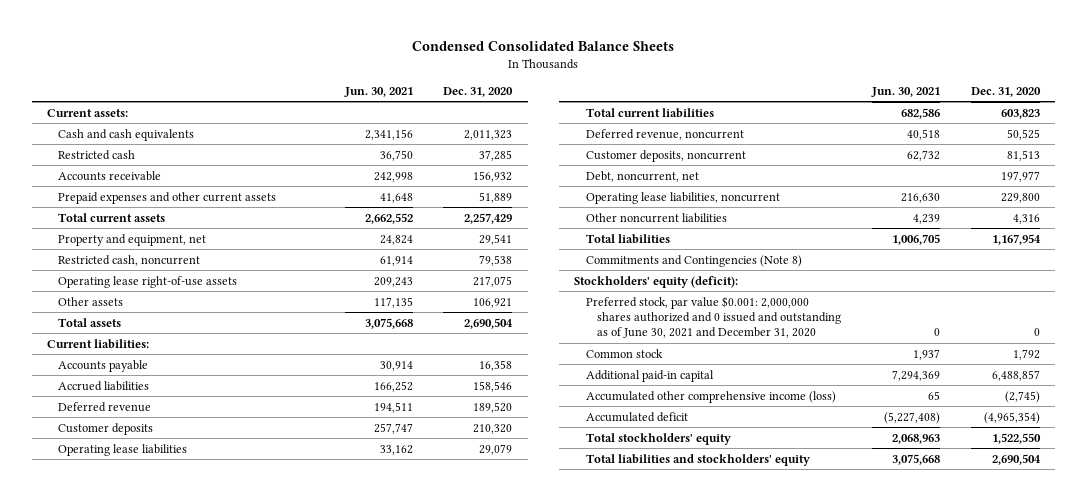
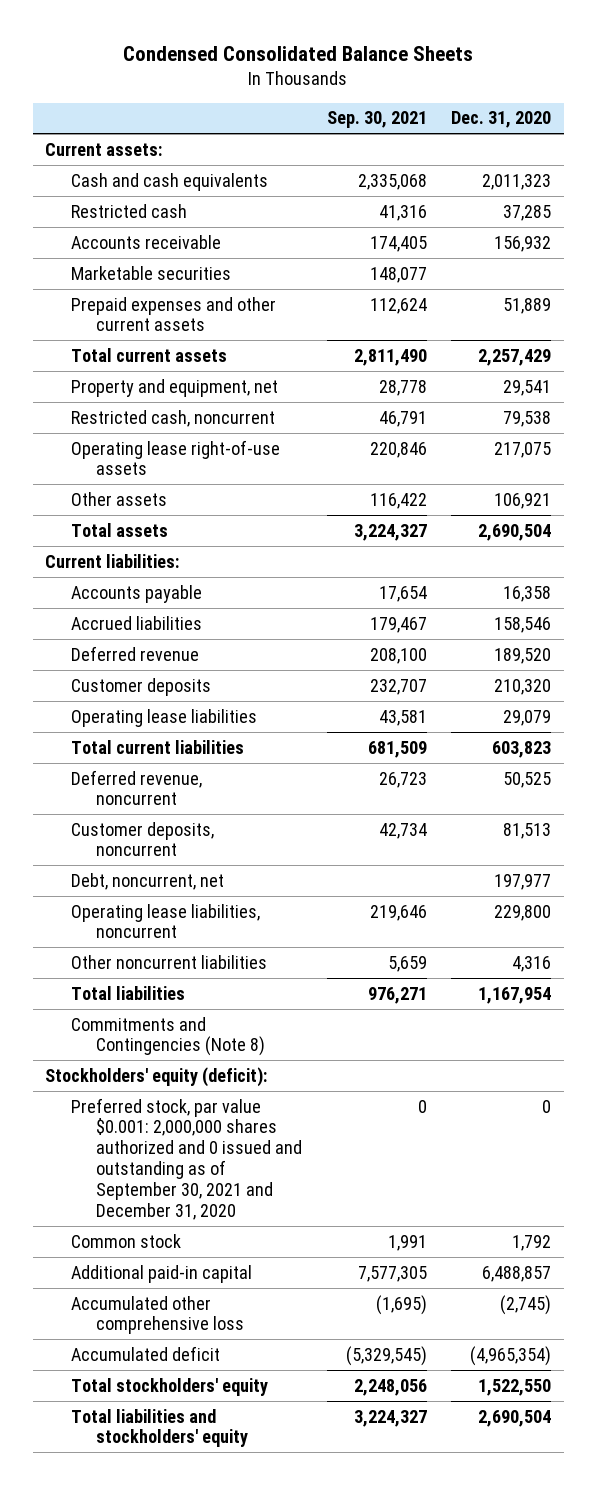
[343,86,413,97] Jun. 30, 2021 -> none
none -> [326,111,427,129] Sep. 30, 2021
none -> [70,265,231,280] Marketable securities
[585,295,841,339] Preferred stock, par value $0.001: 2,000,000 shares authorized and 0 issued and outstanding as of June 30, 2021 and December 31, 2020 -> [70,1097,303,1220] Preferred stock, par value $0.001: 2,000,000 shares authorized and 0 issued and outstanding as of September 30, 2021 and December 31, 2020
[585,390,836,403] Accumulated other comprehensive income (loss) -> [70,1295,245,1335] Accumulated other comprehensive loss

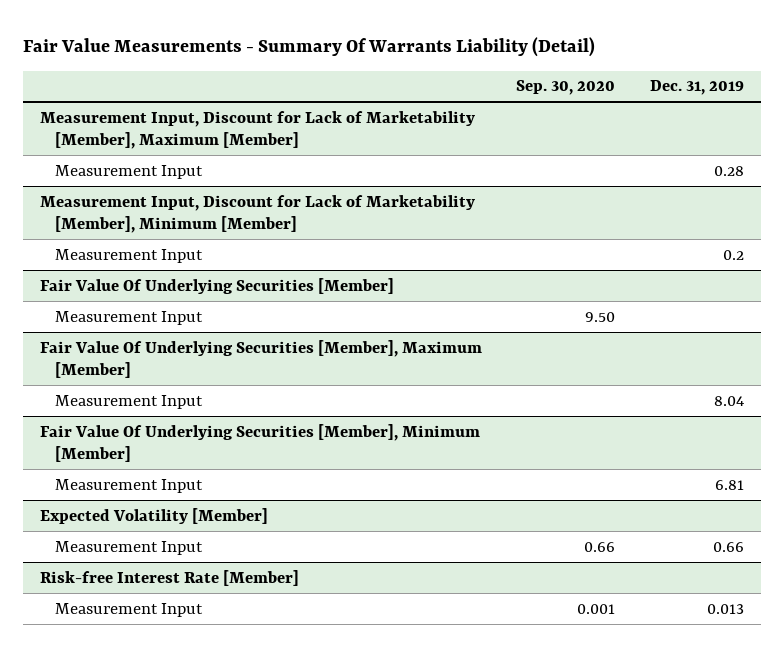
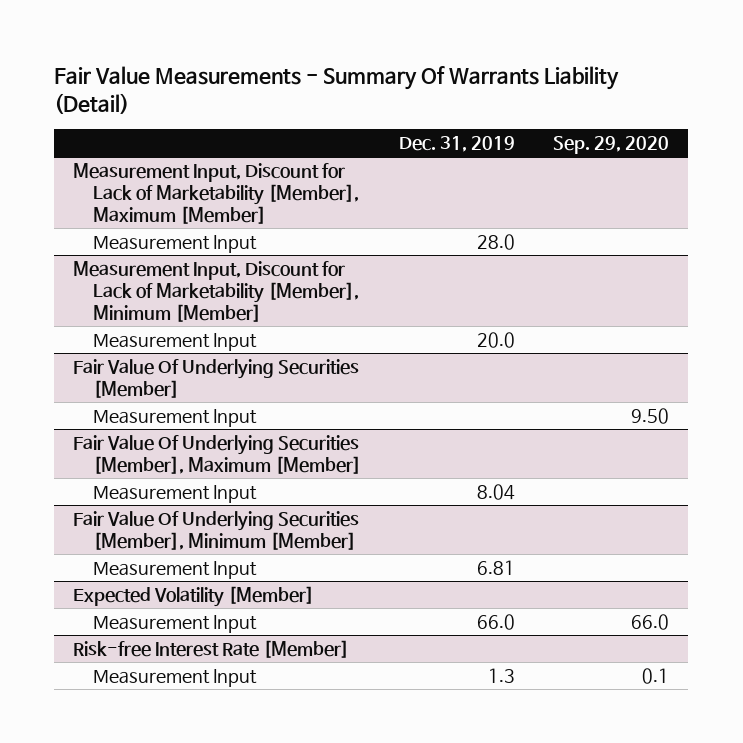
[516,80,616,96] Sep. 30, 2020 -> none
none -> [553,136,670,155] Sep. 29, 2020
[713,165,744,176] 0.28 -> [477,233,516,250] 28.0
[722,249,744,260] 0.2 -> [477,331,516,348] 20.0
[712,541,744,552] 0.66 -> [477,613,516,630] 66.0
[706,603,744,614] 0.013 -> [488,667,516,683] 1.3

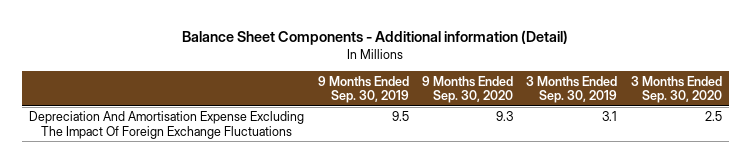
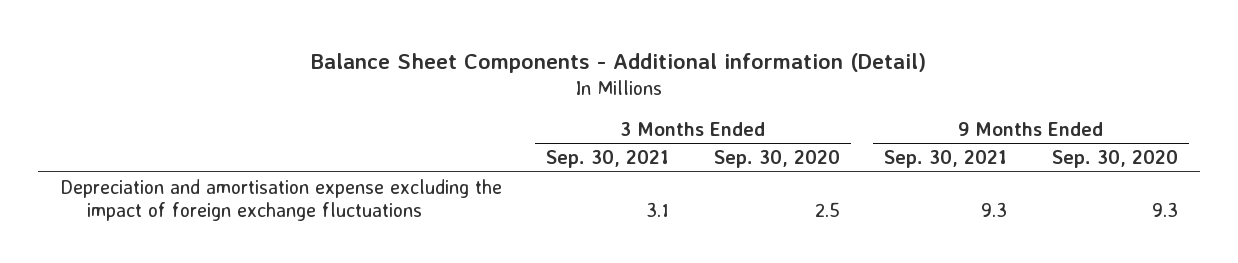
[317,75,409,104] 9 Months Ended Sep. 30, 2019 -> none
[526,75,618,104] 3 Months Ended Sep. 30, 2019 -> none
none -> [546,150,670,169] Sep. 30, 2021
none -> [884,150,1008,169] Sep. 30, 2021
[29,111,305,140] Depreciation And Amortisation Expense Excluding The Impact Of Foreign Exchange Fluctuations -> [60,178,503,222] Depreciation and amortisation expense excluding the impact of foreign exchange fluctuations

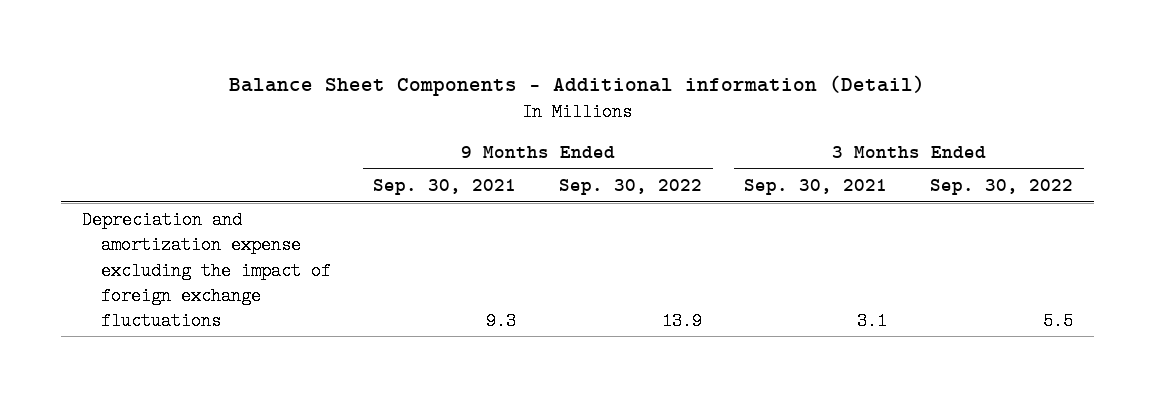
[713,150,840,169] Sep. 30, 2020 -> none
[1051,150,1178,169] Sep. 30, 2020 -> none
none -> [558,179,702,196] Sep. 30, 2022
none -> [930,179,1074,196] Sep. 30, 2022
[60,178,503,222] Depreciation and amortisation expense excluding the impact of foreign exchange fluctuations -> [81,211,331,330] Depreciation and amortization expense excluding the impact of foreign exchange fluctuations

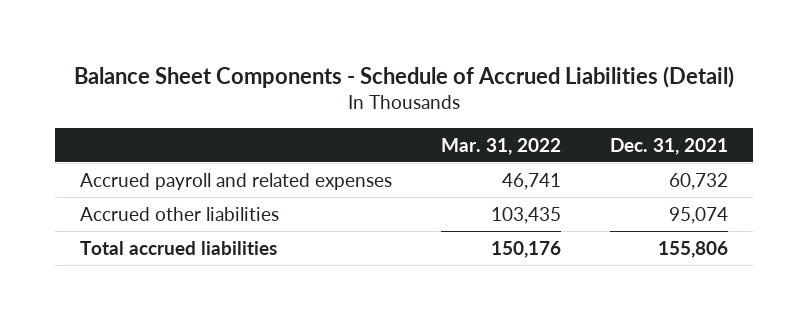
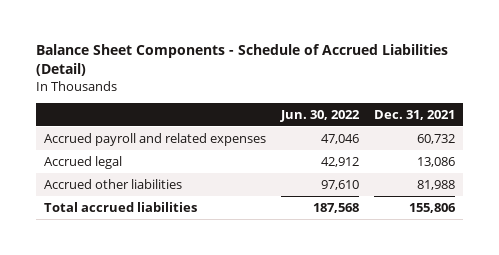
[440,137,561,155] Mar. 31, 2022 -> none
none -> [279,109,360,122] Jun. 30, 2022
none -> [43,155,122,169] Accrued legal
[669,206,729,224] 95,074 -> [417,179,456,190] 81,988

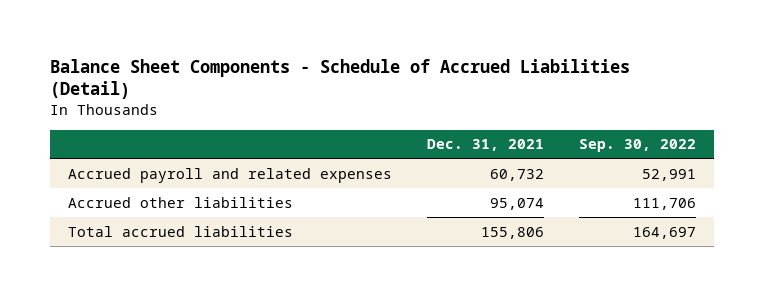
[279,109,360,122] Jun. 30, 2022 -> none
none -> [579,139,697,153] Sep. 30, 2022
[43,155,122,169] Accrued legal -> none
[417,179,456,190] 81,988 -> [489,197,544,210] 95,074

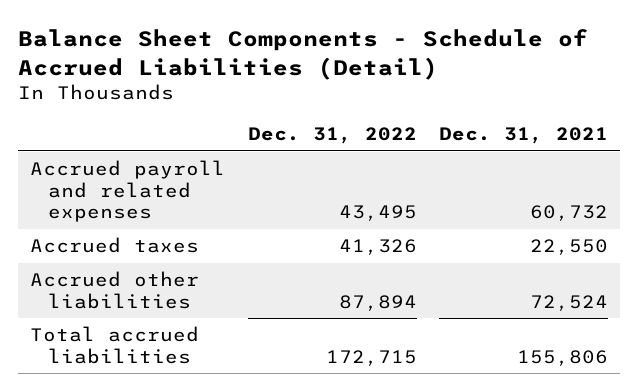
[579,139,697,153] Sep. 30, 2022 -> none
none -> [247,127,417,145] Dec. 31, 2022
none -> [29,237,199,254] Accrued taxes
[489,197,544,210] 95,074 -> [530,294,609,311] 72,524

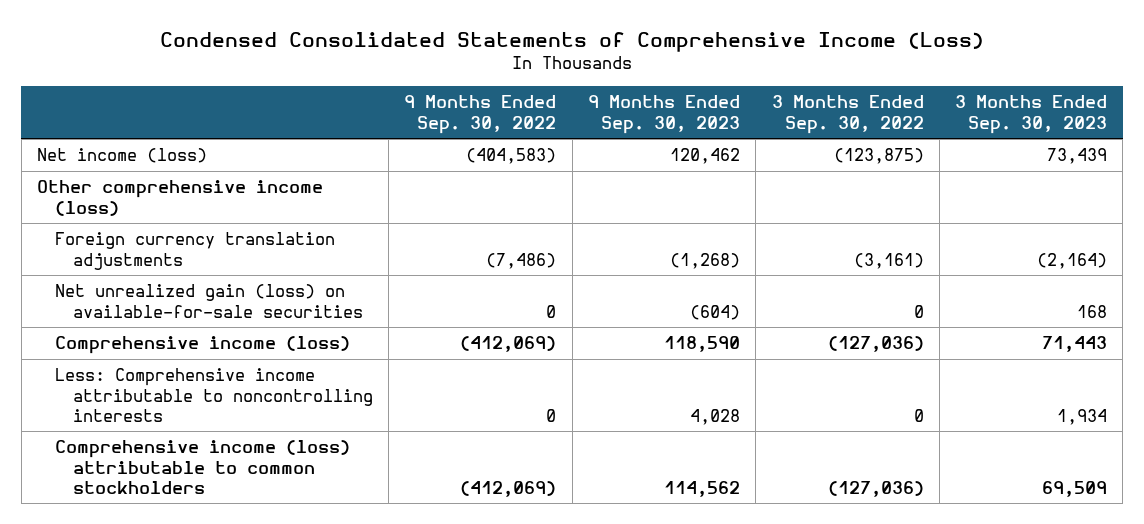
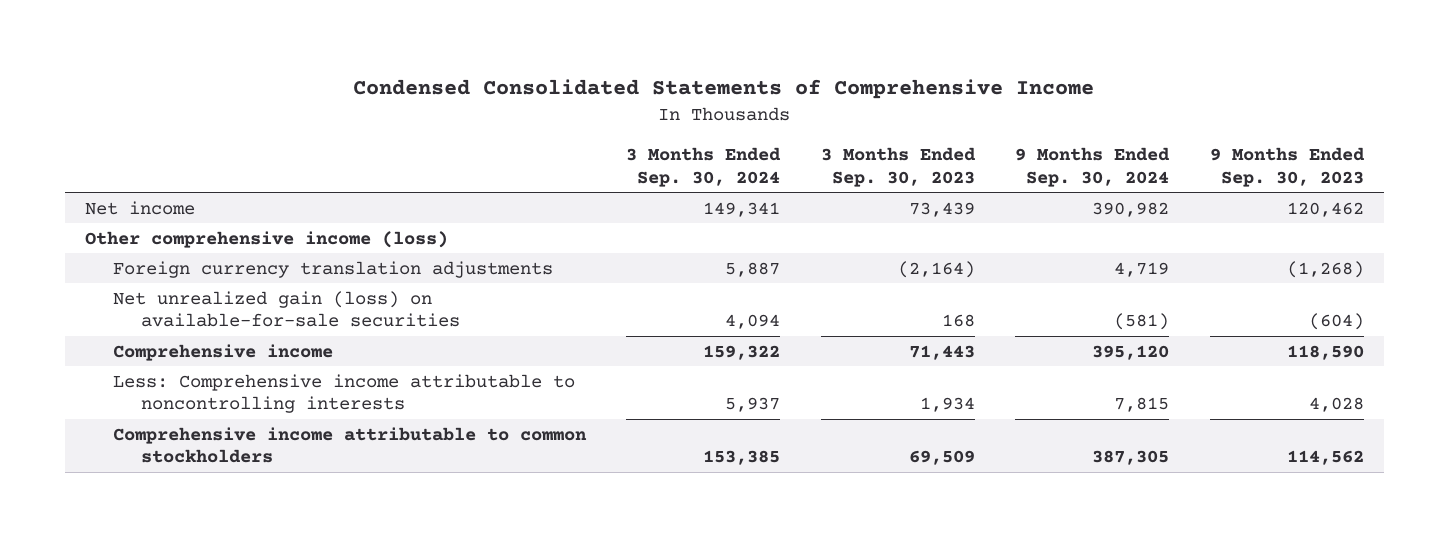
[160,32,985,53] Condensed Consolidated Statements of Comprehensive Income (Loss) -> [353,79,1095,100] Condensed Consolidated Statements of Comprehensive Income
[404,95,557,134] 9 Months Ended Sep. 30, 2022 -> none
[771,95,924,134] 3 Months Ended Sep. 30, 2022 -> none
none -> [626,147,782,187] 3 Months Ended Sep. 30, 2024
none -> [1015,147,1171,187] 9 Months Ended Sep. 30, 2024
[37,148,208,164] Net income (loss) -> [84,200,195,215] Net income
[55,336,351,355] Comprehensive income (loss) -> [112,343,333,361] Comprehensive income
[55,440,351,494] Comprehensive income (loss) attributable to common stockholders -> [112,426,587,464] Comprehensive income attributable to common stockholders

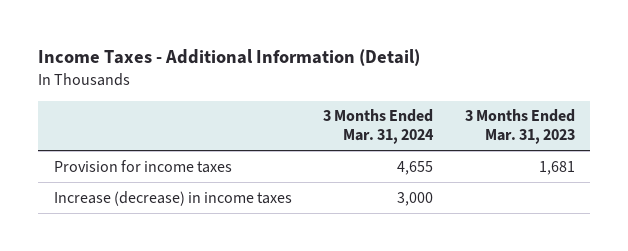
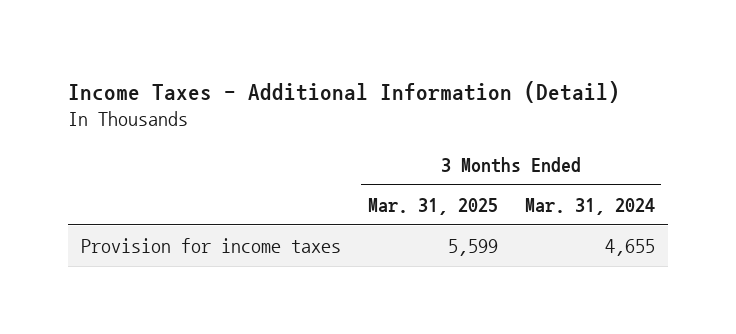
[464,109,575,145] 3 Months Ended Mar. 31, 2023 -> none
none -> [367,198,498,216] Mar. 31, 2025
[53,190,292,206] Increase (decrease) in income taxes -> none

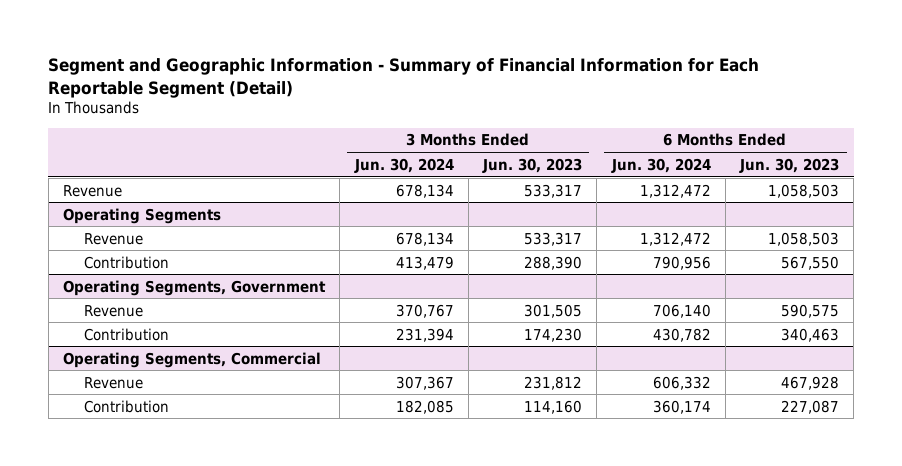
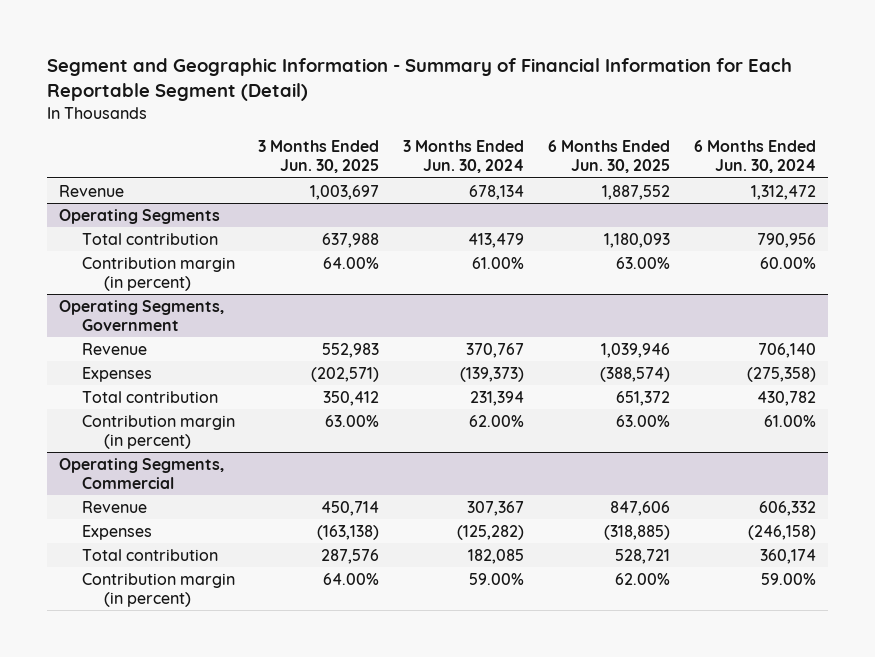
[482,157,583,173] Jun. 30, 2023 -> none
[739,157,840,173] Jun. 30, 2023 -> none
none -> [258,140,380,174] 3 Months Ended Jun. 30, 2025
none -> [548,140,671,174] 6 Months Ended Jun. 30, 2025
[84,232,144,245] Revenue -> none
[84,255,170,269] Contribution -> [81,232,218,245] Total contribution
none -> [81,256,235,291] Contribution margin (in percent)
none -> [81,366,152,382] Expenses
[84,327,170,341] Contribution -> [81,390,218,403] Total contribution
none -> [81,414,235,449] Contribution margin (in percent)
none -> [81,524,152,540] Expenses
[84,399,170,413] Contribution -> [81,548,218,561] Total contribution
none -> [81,572,235,607] Contribution margin (in percent)

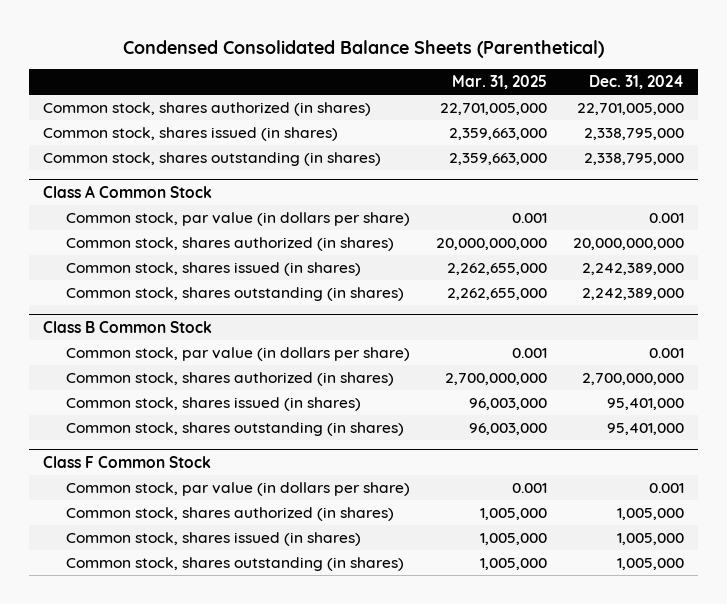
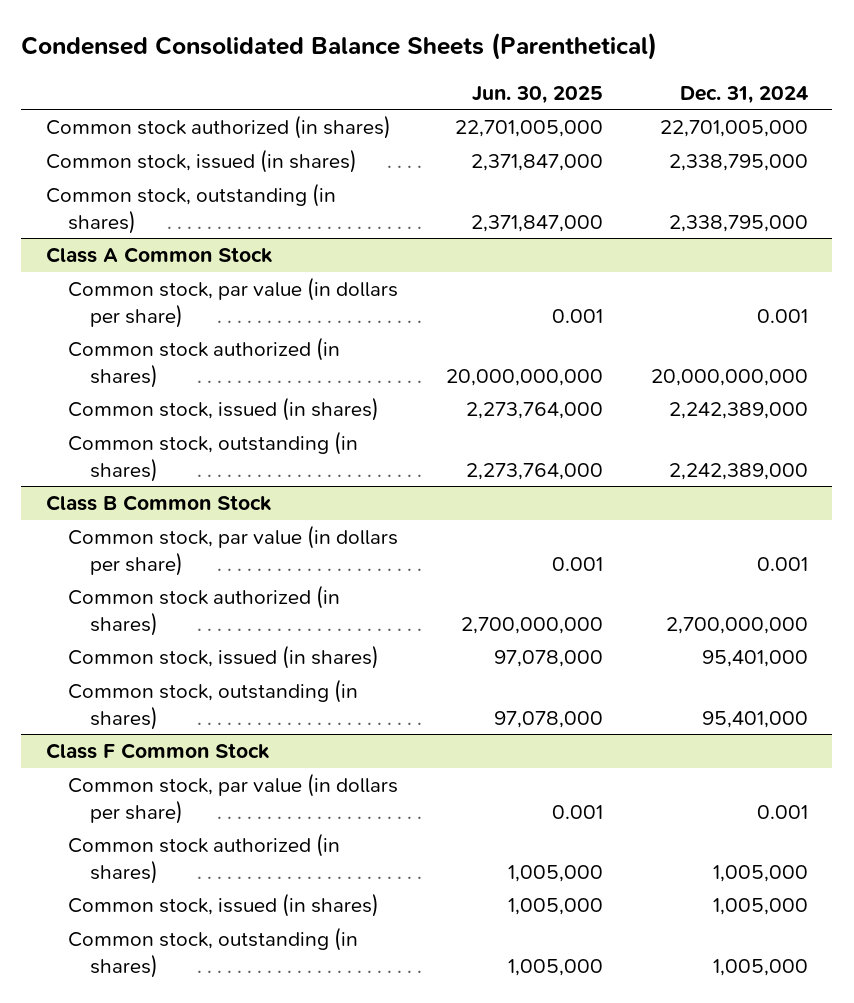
[452,75,548,90] Mar. 31, 2025 -> none
none -> [471,85,603,104] Jun. 30, 2025
[42,102,371,117] Common stock, shares authorized (in shares) -> [45,115,391,140] Common stock authorized (in shares)
[42,127,338,142] Common stock, shares issued (in shares) -> [45,149,357,174] Common stock, issued (in shares)
[42,152,381,167] Common stock, shares outstanding (in shares) -> [45,183,336,234] Common stock, outstanding (in shares)
[65,237,394,252] Common stock, shares authorized (in shares) -> [67,337,340,388] Common stock authorized (in shares)
[65,262,361,277] Common stock, shares issued (in shares) -> [67,397,379,422] Common stock, issued (in shares)
[65,287,404,302] Common stock, shares outstanding (in shares) -> [67,431,358,482] Common stock, outstanding (in shares)
[65,372,394,387] Common stock, shares authorized (in shares) -> [67,585,340,636] Common stock authorized (in shares)
[65,397,361,412] Common stock, shares issued (in shares) -> [67,645,379,670] Common stock, issued (in shares)
[65,422,404,437] Common stock, shares outstanding (in shares) -> [67,679,358,730] Common stock, outstanding (in shares)
[65,507,394,522] Common stock, shares authorized (in shares) -> [67,833,340,884] Common stock authorized (in shares)
[65,532,361,547] Common stock, shares issued (in shares) -> [67,893,379,918] Common stock, issued (in shares)
[65,557,404,572] Common stock, shares outstanding (in shares) -> [67,927,358,978] Common stock, outstanding (in shares)

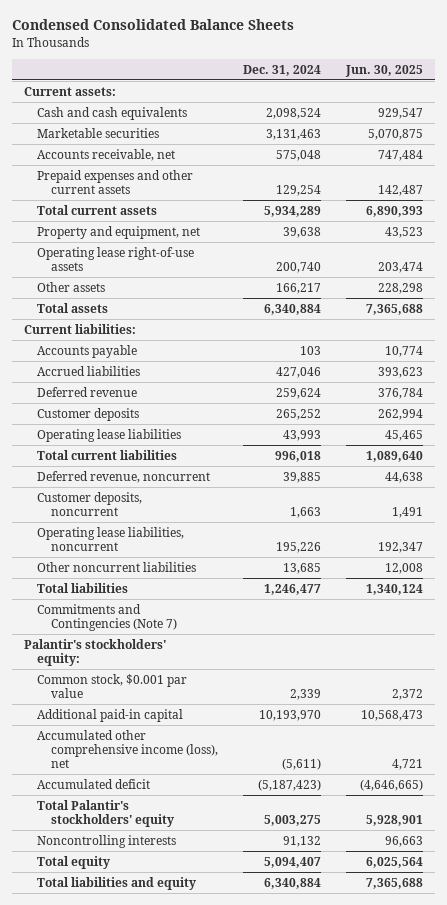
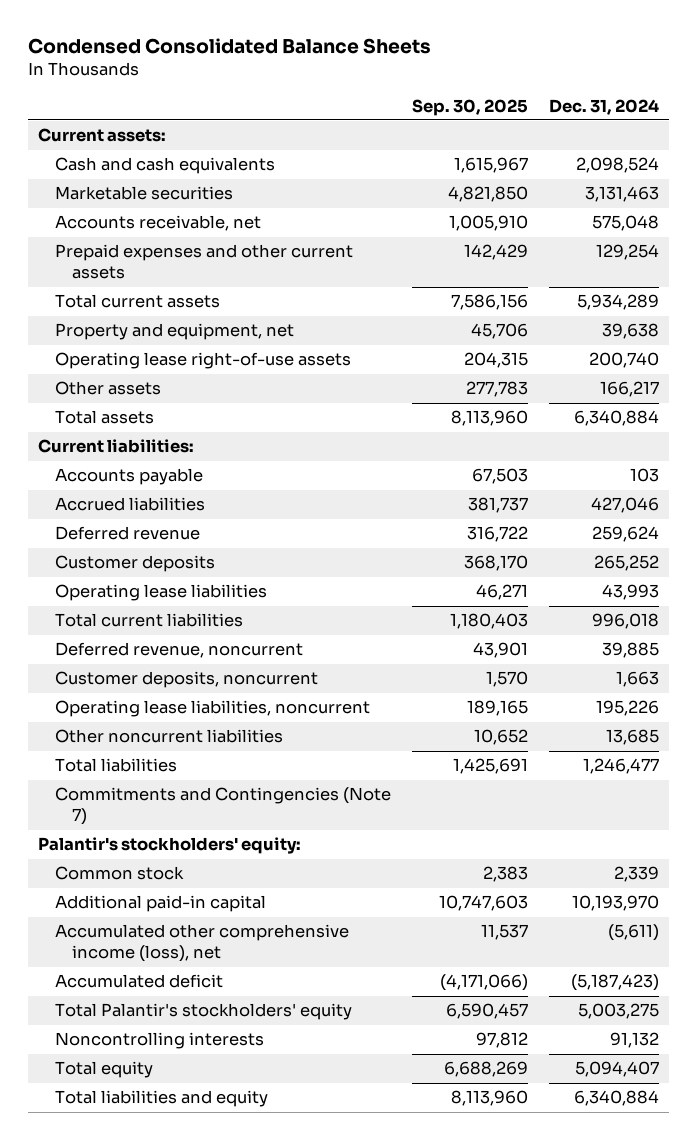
[344,64,423,77] Jun. 30, 2025 -> none
none -> [411,98,528,116] Sep. 30, 2025
[37,673,188,698] Common stock, $0.001 par value -> [54,866,184,881] Common stock

